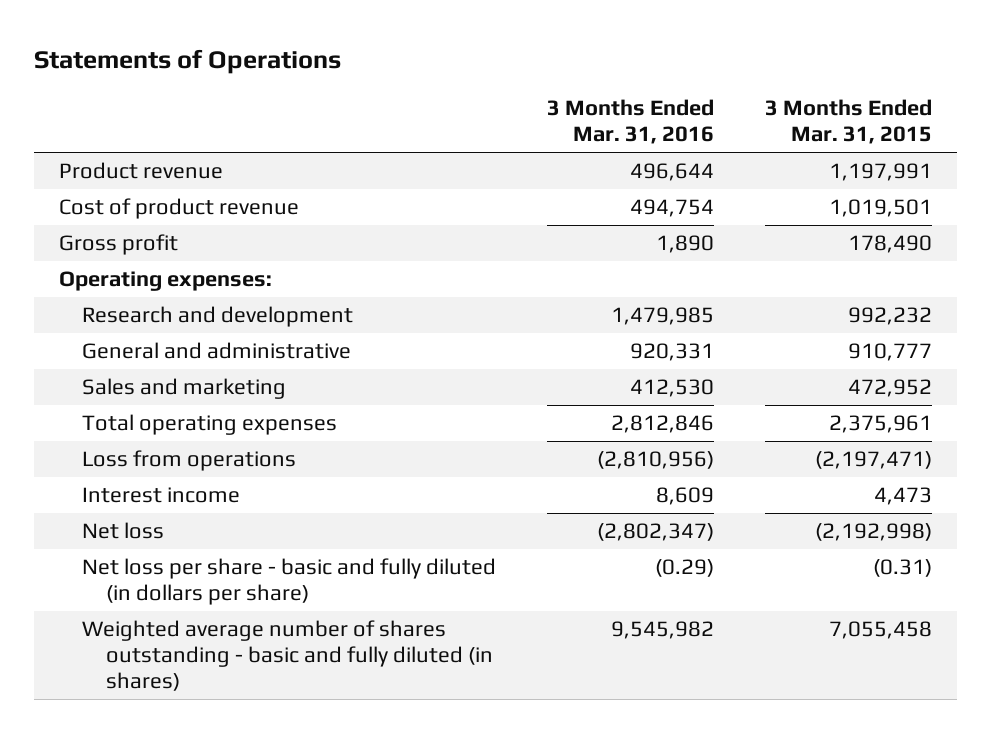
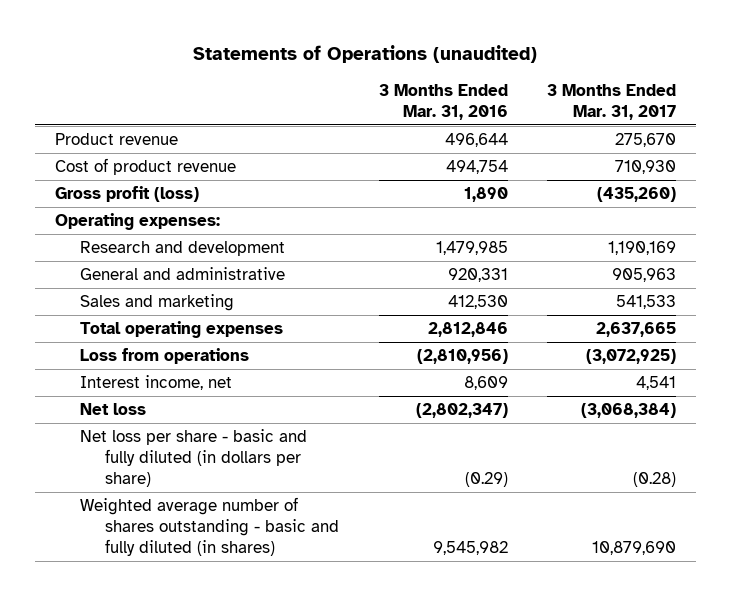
[33,48,341,74] Statements of Operations -> [193,45,538,64] Statements of Operations (unaudited)
[764,99,932,145] 3 Months Ended Mar. 31, 2015 -> none
none -> [547,83,677,120] 3 Months Ended Mar. 31, 2017
[59,234,179,256] Gross profit -> [54,185,199,202] Gross profit (loss)
[82,487,241,504] Interest income -> [80,374,233,390] Interest income, net

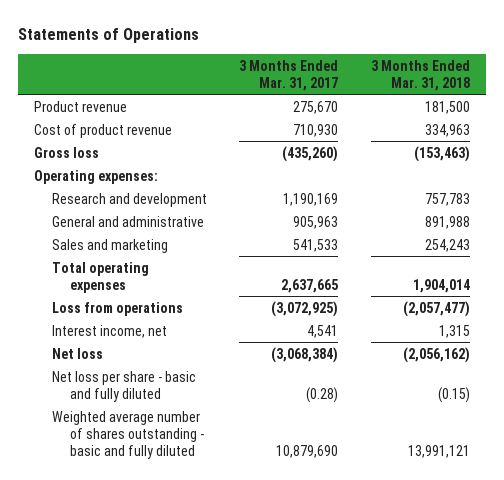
[193,45,538,64] Statements of Operations (unaudited) -> [17,27,199,43] Statements of Operations
[378,83,508,120] 3 Months Ended Mar. 31, 2016 -> none
none -> [370,59,470,91] 3 Months Ended Mar. 31, 2018
[54,185,199,202] Gross profit (loss) -> [34,146,100,158] Gross loss
[80,428,308,488] Net loss per share - basic and fully diluted (in dollars per share) -> [51,370,196,402] Net loss per share - basic and fully diluted
[80,496,340,557] Weighted average number of shares outstanding - basic and fully diluted (in shares) -> [51,410,204,459] Weighted average number of shares outstanding - basic and fully diluted

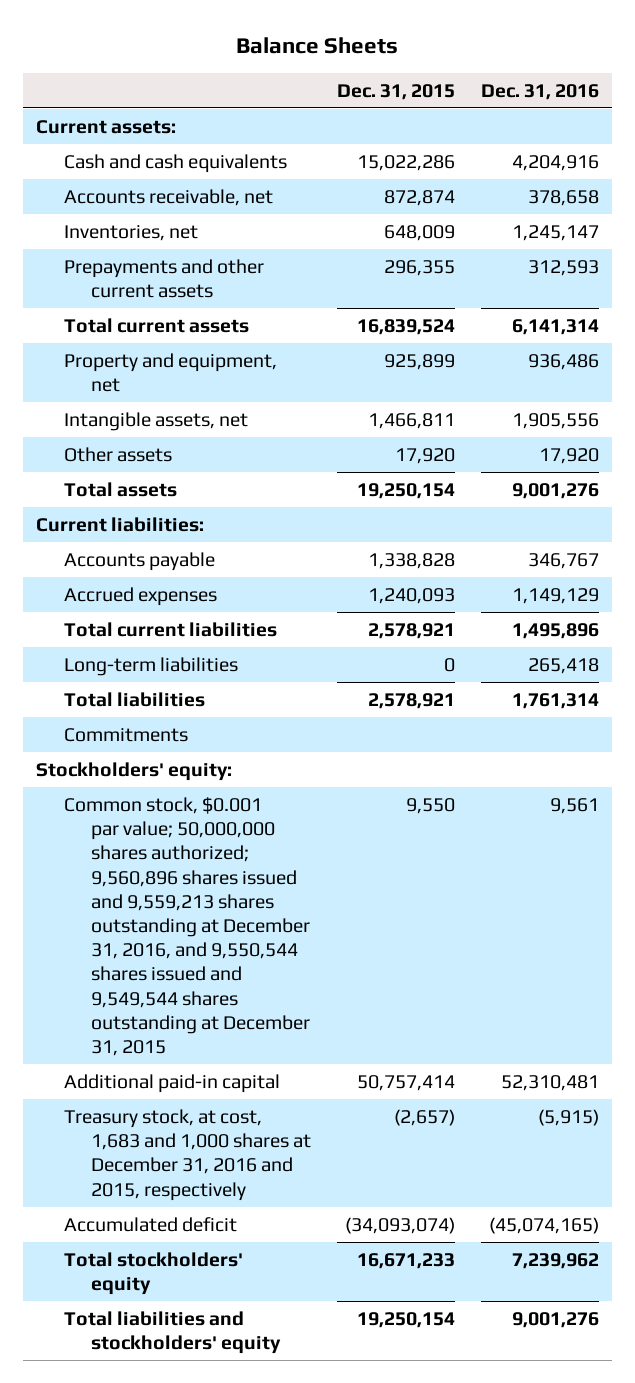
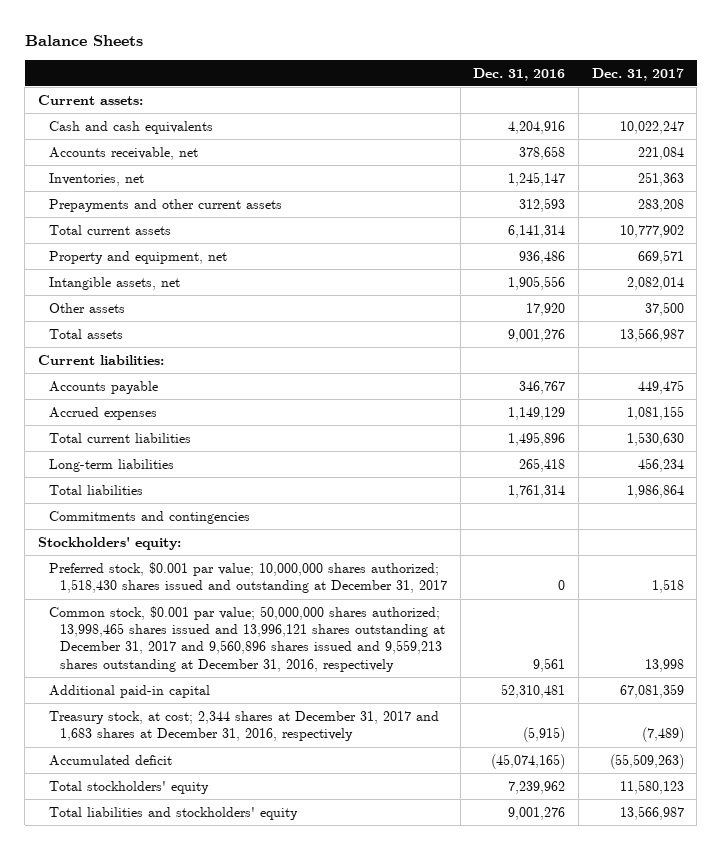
[337,83,456,100] Dec. 31, 2015 -> none
none -> [591,67,684,81] Dec. 31, 2017
[63,727,188,742] Commitments -> [49,510,251,524] Commitments and contingencies
none -> [49,561,448,594] Preferred stock, $0.001 par value; 10,000,000 shares authorized; 1,518,430 shares issued and outstanding at December 31, 2017
[63,796,311,1057] Common stock, $0.001 par value; 50,000,000 shares authorized; 9,560,896 shares issued and 9,559,213 shares outstanding at December 31, 2016, and 9,550,544 shares issued and 9,549,544 shares outstanding at December 31, 2015 -> [49,605,446,672] Common stock, $0.001 par value; 50,000,000 shares authorized; 13,998,465 shares issued and 13,996,121 shares outstanding at December 31, 2017 and 9,560,896 shares issued and 9,559,213 shares outstanding at December 31, 2016, respectively
[63,1108,312,1201] Treasury stock, at cost, 1,683 and 1,000 shares at December 31, 2016 and 2015, respectively -> [49,710,440,742] Treasury stock, at cost; 2,344 shares at December 31, 2017 and 1,683 shares at December 31, 2016, respectively

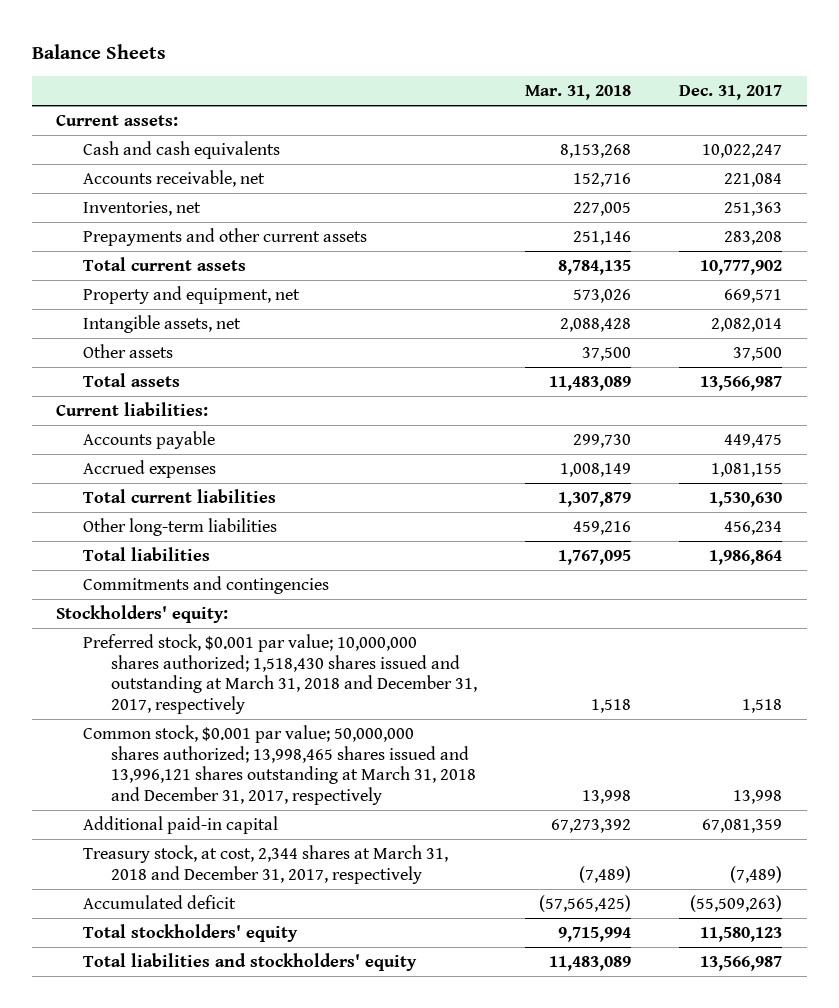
[473,67,566,81] Dec. 31, 2016 -> none
none -> [524,85,631,101] Mar. 31, 2018
[49,458,175,472] Long-term liabilities -> [83,517,278,536] Other long-term liabilities
[49,561,448,594] Preferred stock, $0.001 par value; 10,000,000 shares authorized; 1,518,430 shares issued and outstanding at December 31, 2017 -> [83,633,477,715] Preferred stock, $0.001 par value; 10,000,000 shares authorized; 1,518,430 shares issued and outstanding at March 31, 2018 and December 31, 2017, respectively
[49,605,446,672] Common stock, $0.001 par value; 50,000,000 shares authorized; 13,998,465 shares issued and 13,996,121 shares outstanding at December 31, 2017 and 9,560,896 shares issued and 9,559,213 shares outstanding at December 31, 2016, respectively -> [83,724,476,806] Common stock, $0.001 par value; 50,000,000 shares authorized; 13,998,465 shares issued and 13,996,121 shares outstanding at March 31, 2018 and December 31, 2017, respectively
[49,710,440,742] Treasury stock, at cost; 2,344 shares at December 31, 2017 and 1,683 shares at December 31, 2016, respectively -> [83,844,449,884] Treasury stock, at cost, 2,344 shares at March 31, 2018 and December 31, 2017, respectively

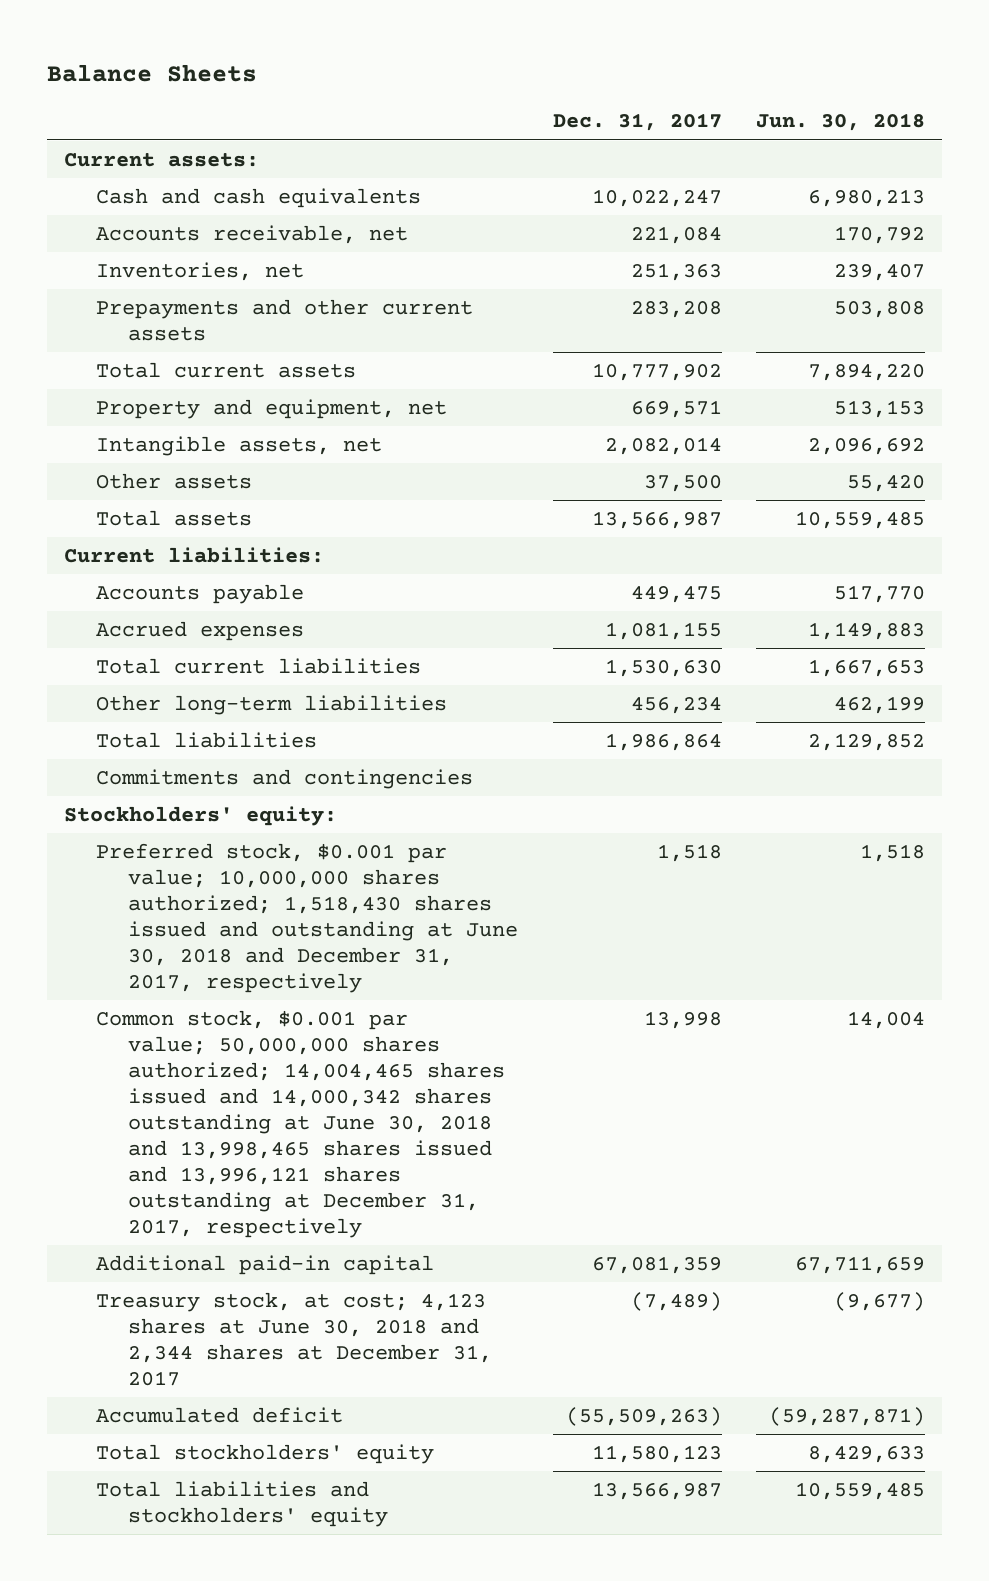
[524,85,631,101] Mar. 31, 2018 -> none
none -> [756,113,926,132] Jun. 30, 2018
[83,633,477,715] Preferred stock, $0.001 par value; 10,000,000 shares authorized; 1,518,430 shares issued and outstanding at March 31, 2018 and December 31, 2017, respectively -> [96,842,519,993] Preferred stock, $0.001 par value; 10,000,000 shares authorized; 1,518,430 shares issued and outstanding at June 30, 2018 and December 31, 2017, respectively
[83,724,476,806] Common stock, $0.001 par value; 50,000,000 shares authorized; 13,998,465 shares issued and 13,996,121 shares outstanding at March 31, 2018 and December 31, 2017, respectively -> [96,1009,506,1238] Common stock, $0.001 par value; 50,000,000 shares authorized; 14,004,465 shares issued and 14,000,342 shares outstanding at June 30, 2018 and 13,998,465 shares issued and 13,996,121 shares outstanding at December 31, 2017, respectively
[83,844,449,884] Treasury stock, at cost, 2,344 shares at March 31, 2018 and December 31, 2017, respectively -> [96,1291,493,1386] Treasury stock, at cost; 4,123 shares at June 30, 2018 and 2,344 shares at December 31, 2017

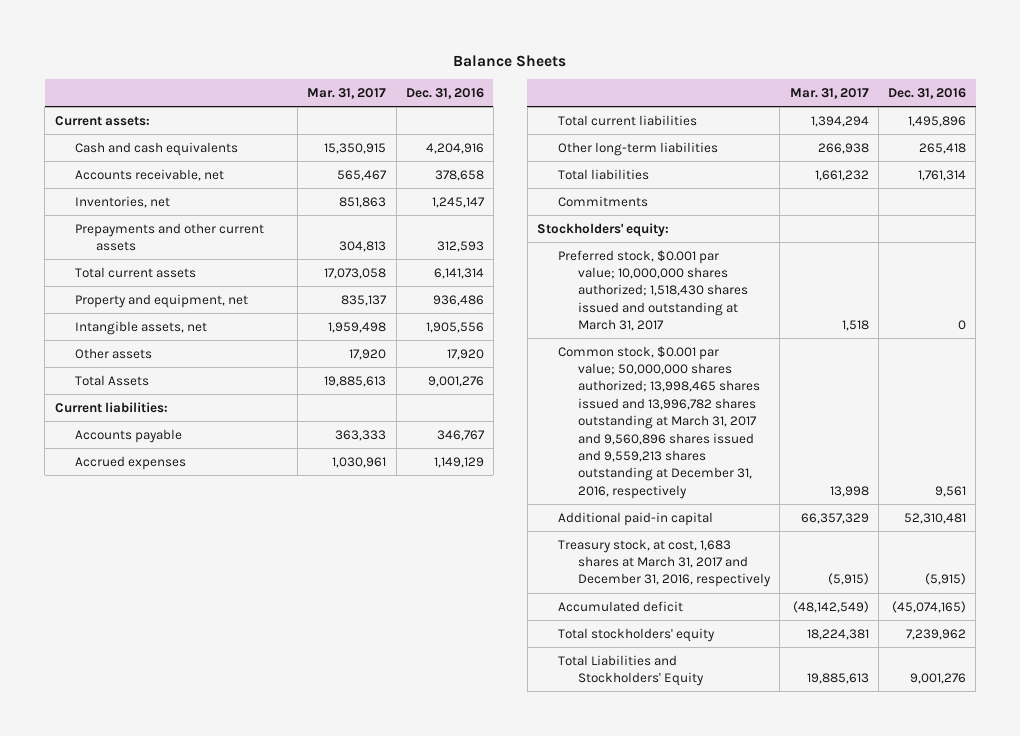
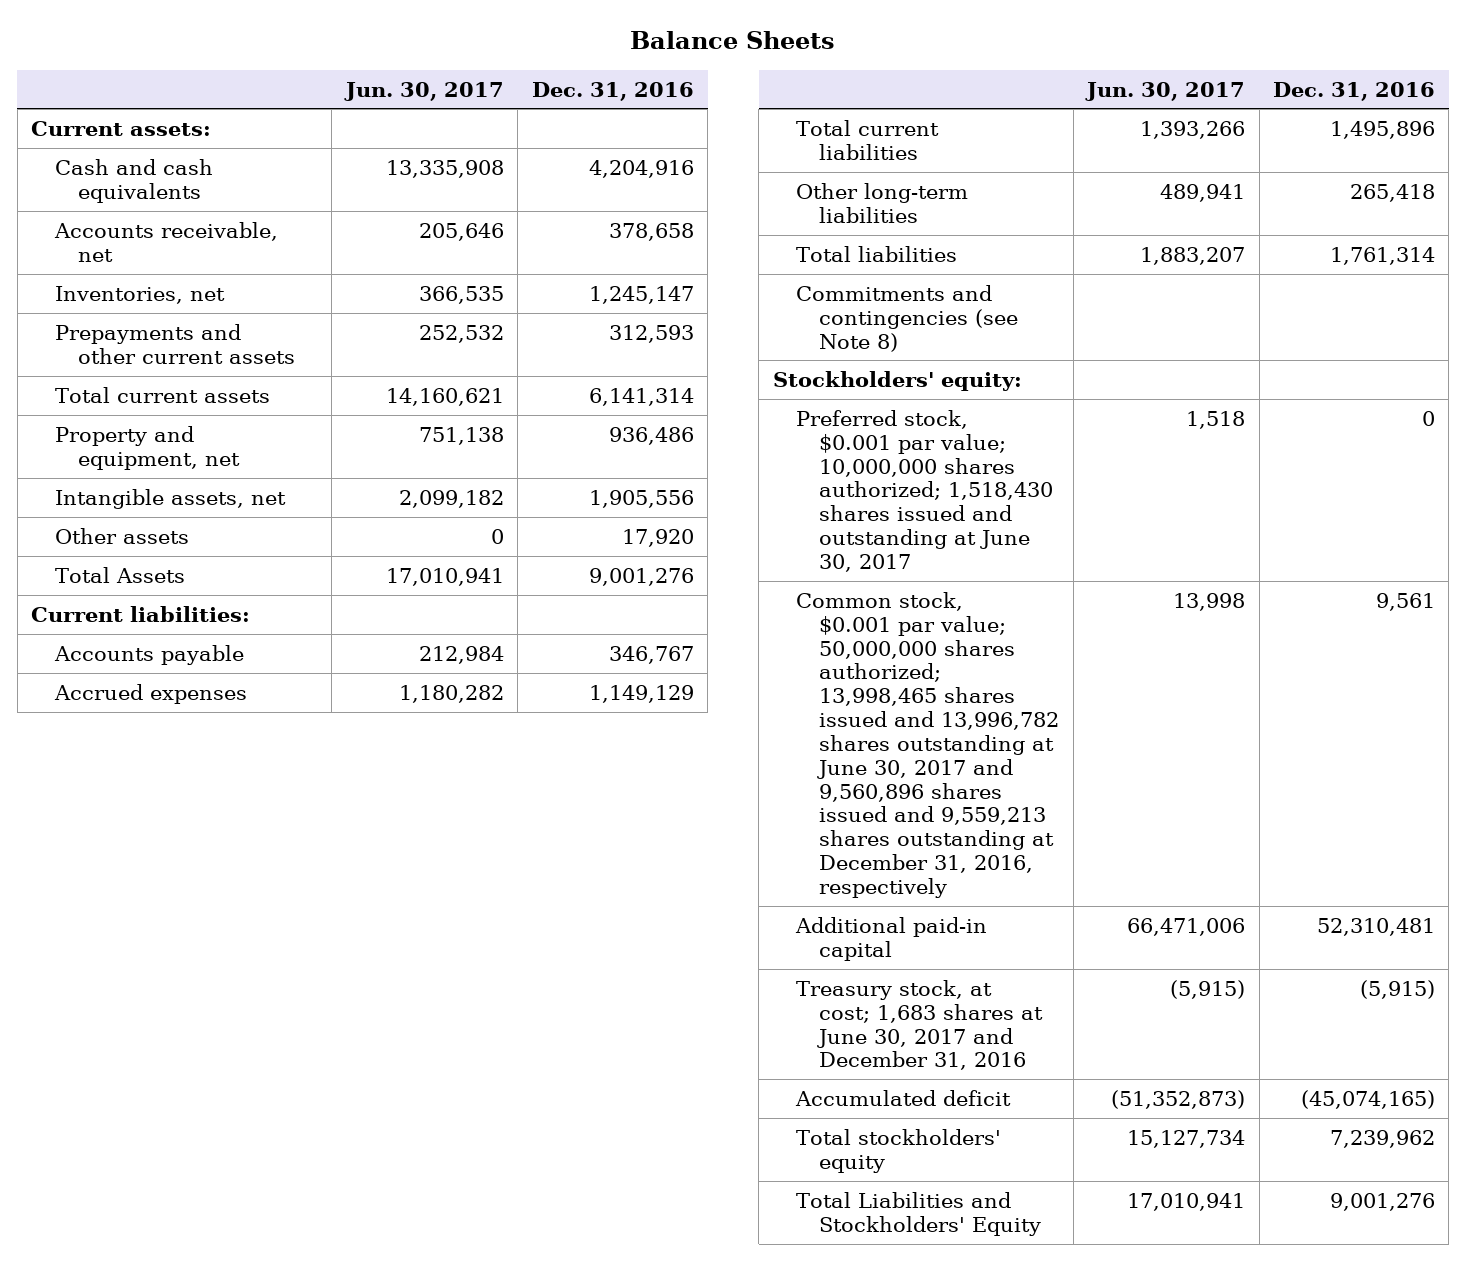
[307,87,387,99] Mar. 31, 2017 -> none
none -> [343,81,504,101] Jun. 30, 2017
[557,195,648,207] Commitments -> [796,284,1019,352] Commitments and contingencies (see Note 8)
[557,249,749,332] Preferred stock, $0.001 par value; 10,000,000 shares authorized; 1,518,430 shares issued and outstanding at March 31, 2017 -> [796,409,1054,572] Preferred stock, $0.001 par value; 10,000,000 shares authorized; 1,518,430 shares issued and outstanding at June 30, 2017
[557,345,761,499] Common stock, $0.001 par value; 50,000,000 shares authorized; 13,998,465 shares issued and 13,996,782 shares outstanding at March 31, 2017 and 9,560,896 shares issued and 9,559,213 shares outstanding at December 31, 2016, respectively -> [796,591,1060,898] Common stock, $0.001 par value; 50,000,000 shares authorized; 13,998,465 shares issued and 13,996,782 shares outstanding at June 30, 2017 and 9,560,896 shares issued and 9,559,213 shares outstanding at December 31, 2016, respectively
[557,538,772,588] Treasury stock, at cost, 1,683 shares at March 31, 2017 and December 31, 2016, respectively -> [796,979,1044,1071] Treasury stock, at cost; 1,683 shares at June 30, 2017 and December 31, 2016

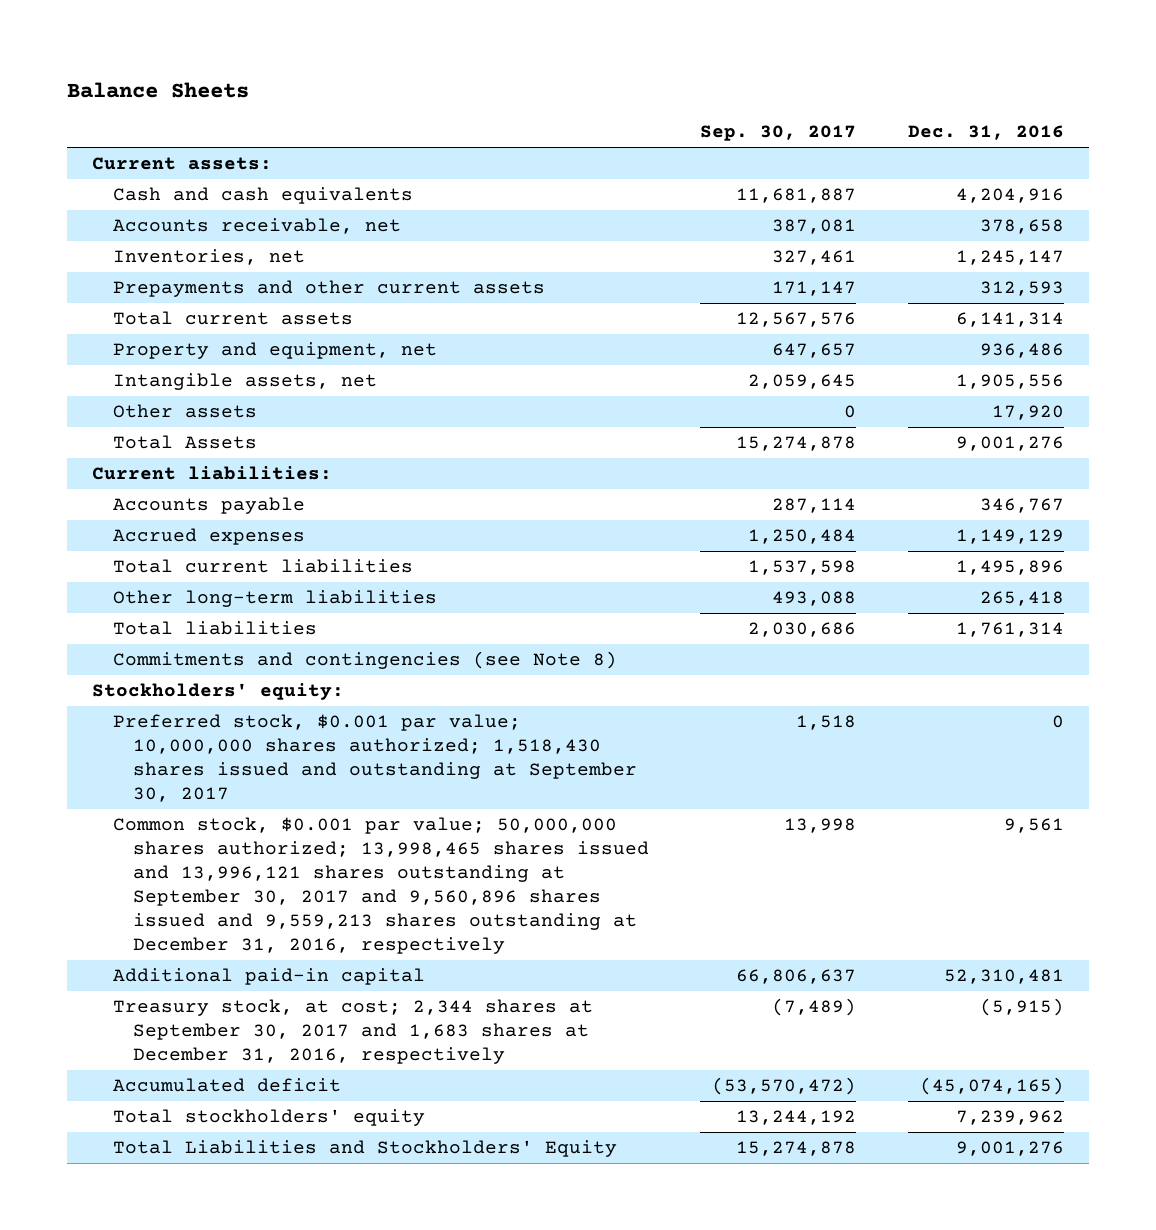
[343,81,504,101] Jun. 30, 2017 -> none
none -> [700,125,857,142] Sep. 30, 2017
[796,409,1054,572] Preferred stock, $0.001 par value; 10,000,000 shares authorized; 1,518,430 shares issued and outstanding at June 30, 2017 -> [112,714,638,803] Preferred stock, $0.001 par value; 10,000,000 shares authorized; 1,518,430 shares issued and outstanding at September 30, 2017
[796,591,1060,898] Common stock, $0.001 par value; 50,000,000 shares authorized; 13,998,465 shares issued and 13,996,782 shares outstanding at June 30, 2017 and 9,560,896 shares issued and 9,559,213 shares outstanding at December 31, 2016, respectively -> [112,817,650,954] Common stock, $0.001 par value; 50,000,000 shares authorized; 13,998,465 shares issued and 13,996,121 shares outstanding at September 30, 2017 and 9,560,896 shares issued and 9,559,213 shares outstanding at December 31, 2016, respectively
[796,979,1044,1071] Treasury stock, at cost; 1,683 shares at June 30, 2017 and December 31, 2016 -> [112,999,593,1065] Treasury stock, at cost; 2,344 shares at September 30, 2017 and 1,683 shares at December 31, 2016, respectively

